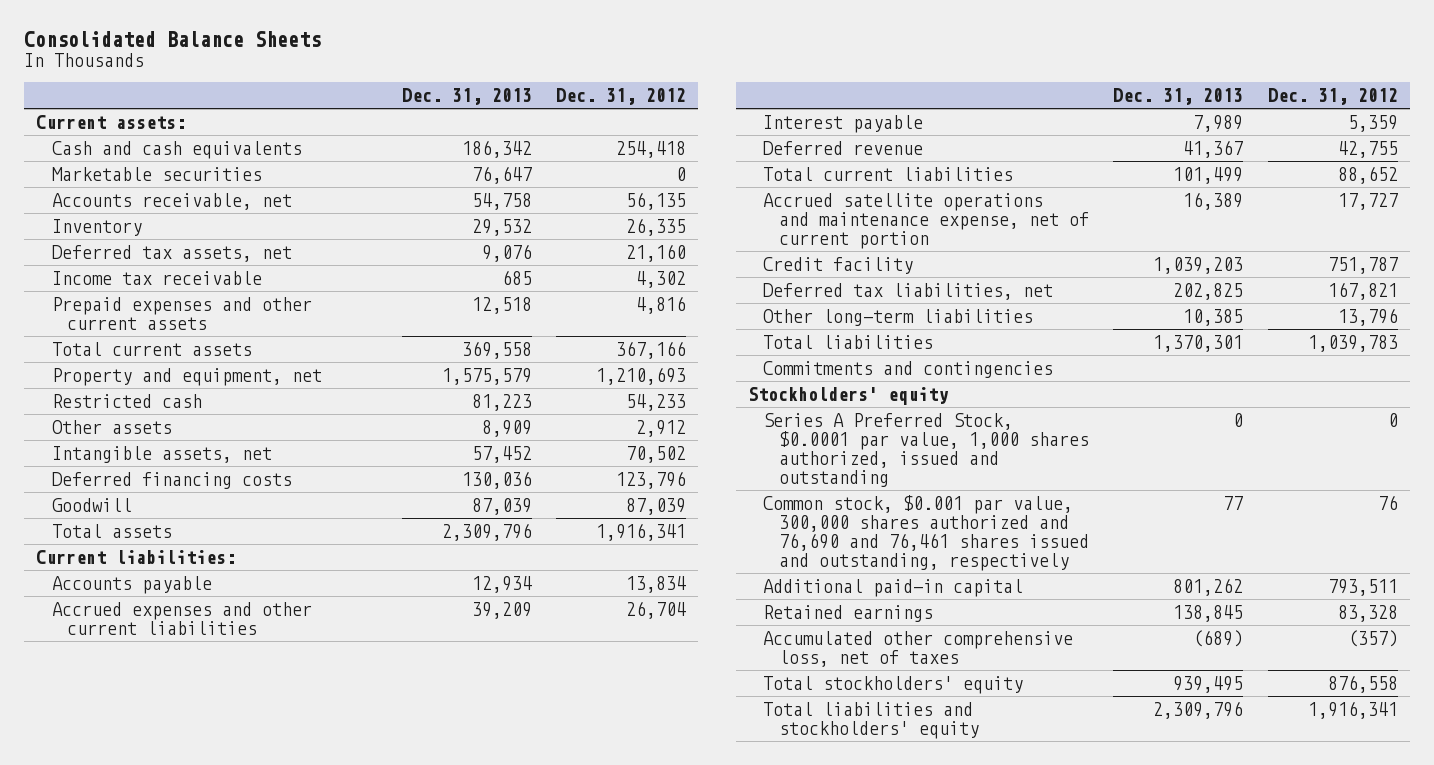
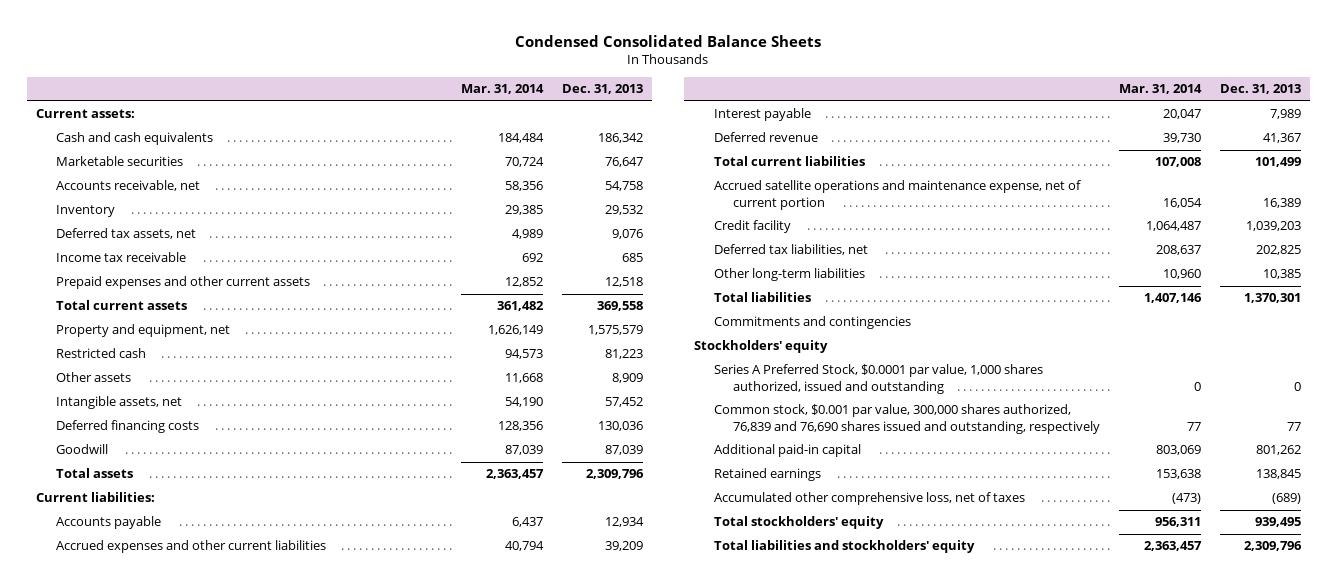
[23,31,321,48] Consolidated Balance Sheets -> [515,34,822,47] Condensed Consolidated Balance Sheets
[556,88,687,106] Dec. 31, 2012 -> none
none -> [461,84,545,95] Mar. 31, 2014
[763,495,1089,571] Common stock, $0.001 par value, 300,000 shares authorized and 76,690 and 76,461 shares issued and outstanding, respectively -> [713,404,1101,435] Common stock, $0.001 par value, 300,000 shares authorized, 76,839 and 76,690 shares issued and outstanding, respectively

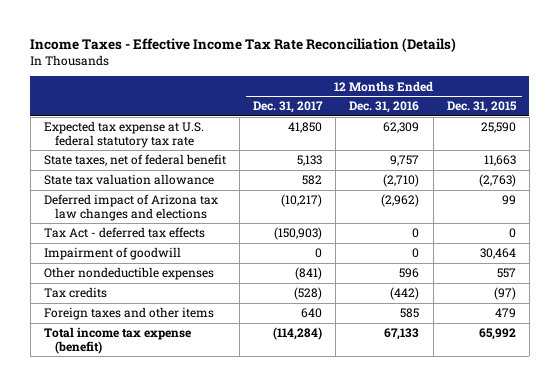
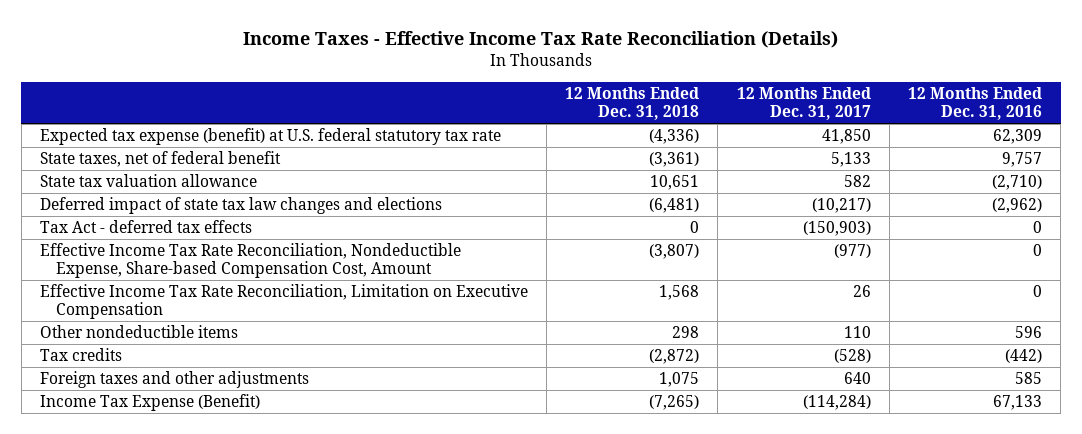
[446,101,517,114] Dec. 31, 2015 -> none
none -> [565,86,700,121] 12 Months Ended Dec. 31, 2018
[43,121,204,148] Expected tax expense at U.S. federal statutory tax rate -> [39,128,501,146] Expected tax expense (benefit) at U.S. federal statutory tax rate
[43,194,218,221] Deferred impact of Arizona tax law changes and elections -> [39,197,442,215] Deferred impact of state tax law changes and elections
[43,247,181,261] Impairment of goodwill -> none
none -> [39,243,461,279] Effective Income Tax Rate Reconciliation, Nondeductible Expense, Share-based Compensation Cost, Amount
none -> [39,284,528,320] Effective Income Tax Rate Reconciliation, Limitation on Executive Compensation
[43,267,214,281] Other nondeductible expenses -> [39,325,238,339] Other nondeductible items
[295,267,323,281] (841) -> [843,326,871,339] 110
[43,307,214,321] Foreign taxes and other items -> [39,371,309,389] Foreign taxes and other adjustments
[43,327,191,354] Total income tax expense (benefit) -> [39,394,260,412] Income Tax Expense (Benefit)

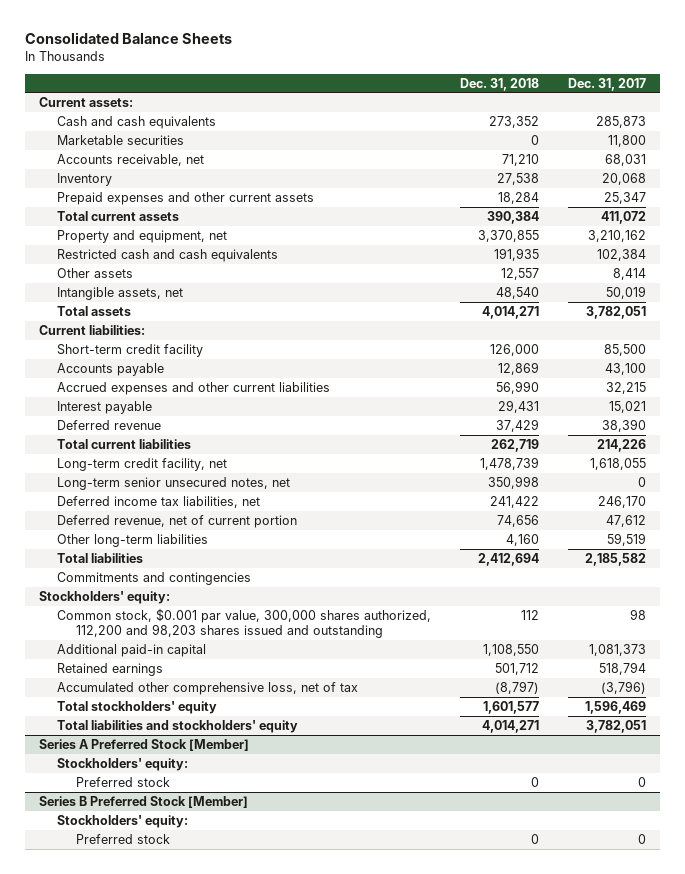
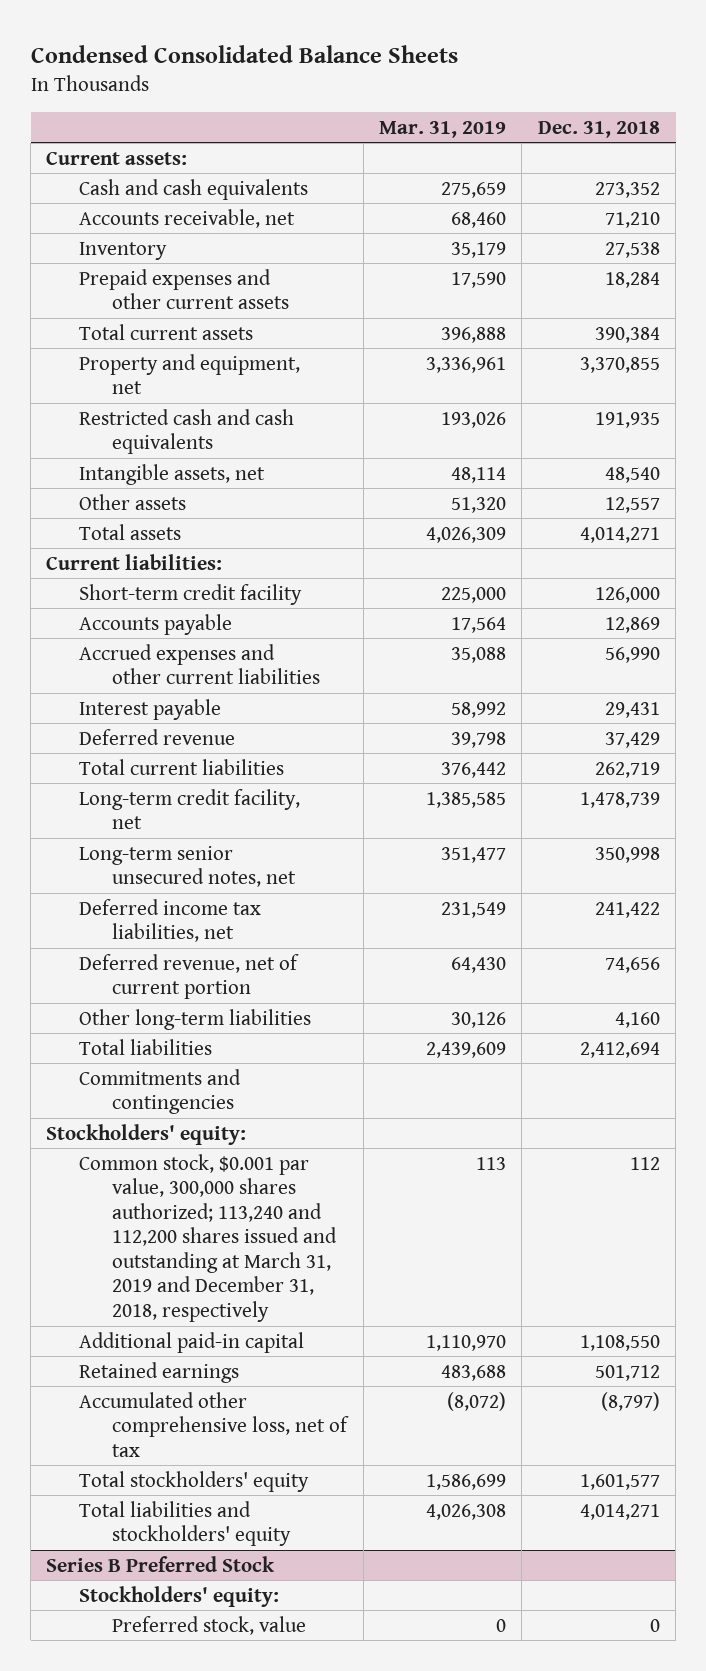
[24,32,232,45] Consolidated Balance Sheets -> [30,44,458,63] Condensed Consolidated Balance Sheets
[567,77,646,91] Dec. 31, 2017 -> none
none -> [378,120,506,138] Mar. 31, 2019
[57,134,185,145] Marketable securities -> none
[57,267,134,278] Other assets -> [79,493,187,510] Other assets
[57,607,432,639] Common stock, $0.001 par value, 300,000 shares authorized, 112,200 and 98,203 shares issued and outstanding -> [79,1153,338,1322] Common stock, $0.001 par value, 300,000 shares authorized; 113,240 and 112,200 shares issued and outstanding at March 31, 2019 and December 31, 2018, respectively
[38,738,249,751] Series A Preferred Stock [Member] -> none
[57,757,189,771] Stockholders' equity: -> none
[75,776,170,787] Preferred stock -> none
[38,795,248,808] Series B Preferred Stock [Member] -> [46,1555,276,1572] Series B Preferred Stock
[75,833,170,844] Preferred stock -> [112,1615,307,1635] Preferred stock, value

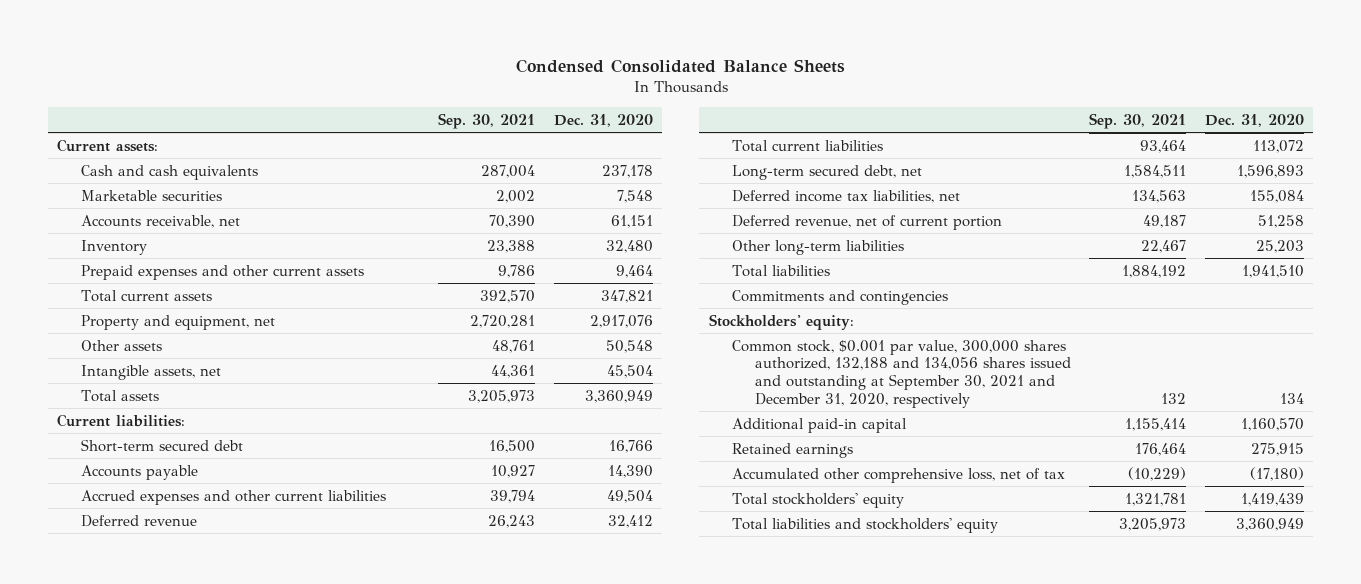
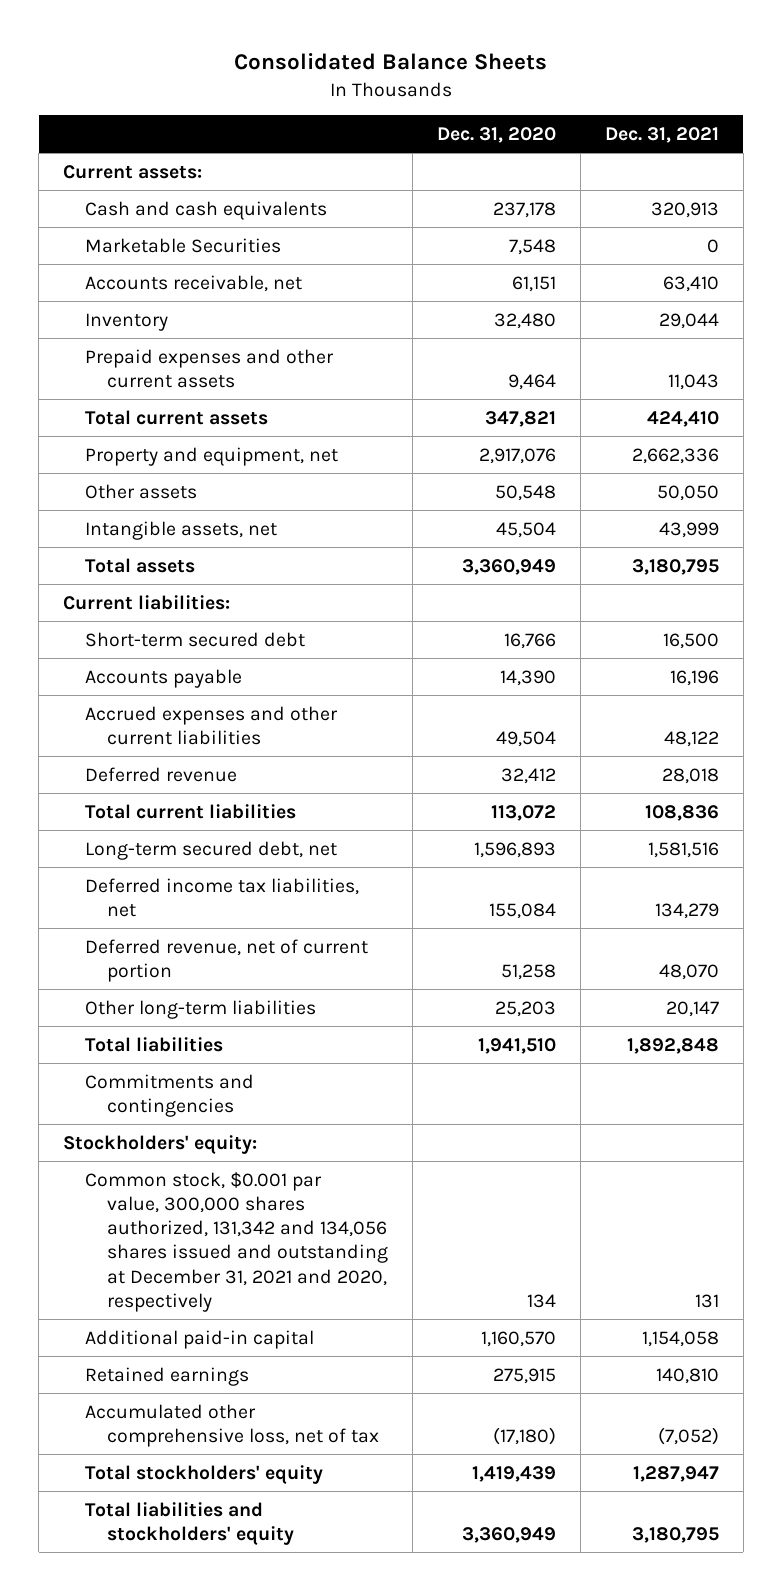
[515,58,845,73] Condensed Consolidated Balance Sheets -> [234,53,548,71] Consolidated Balance Sheets
[438,112,536,129] Sep. 30, 2021 -> none
none -> [604,126,719,143] Dec. 31, 2021
[80,189,222,201] Marketable securities -> [84,237,281,253] Marketable Securities
[731,339,1071,408] Common stock, $0.001 par value, 300,000 shares authorized, 132,188 and 134,056 shares issued and outstanding at September 30, 2021 and December 31, 2020, respectively -> [84,1171,388,1312] Common stock, $0.001 par value, 300,000 shares authorized, 131,342 and 134,056 shares issued and outstanding at December 31, 2021 and 2020, respectively

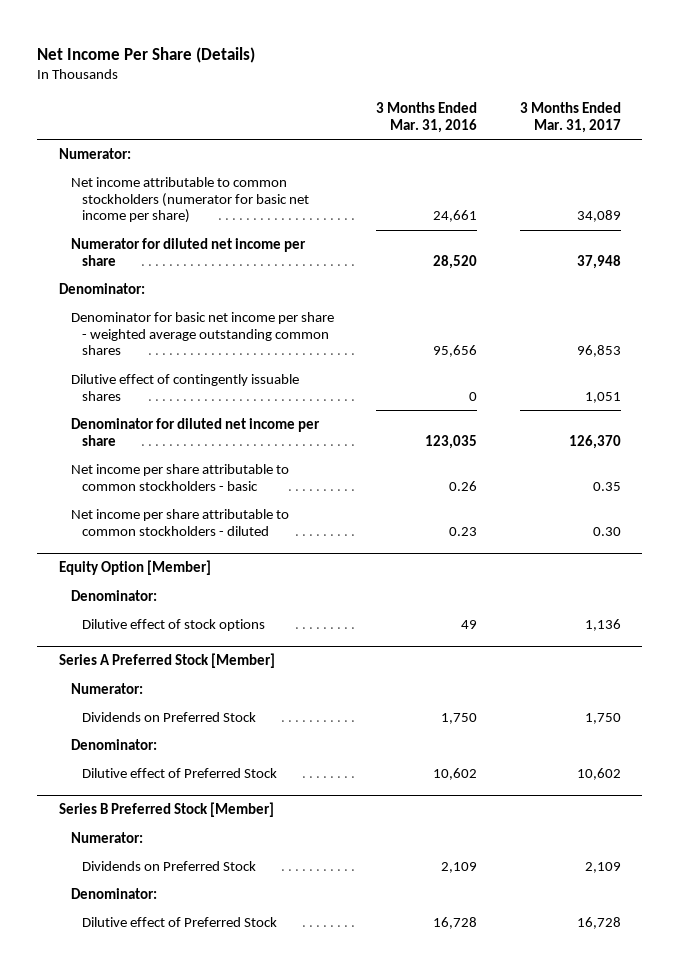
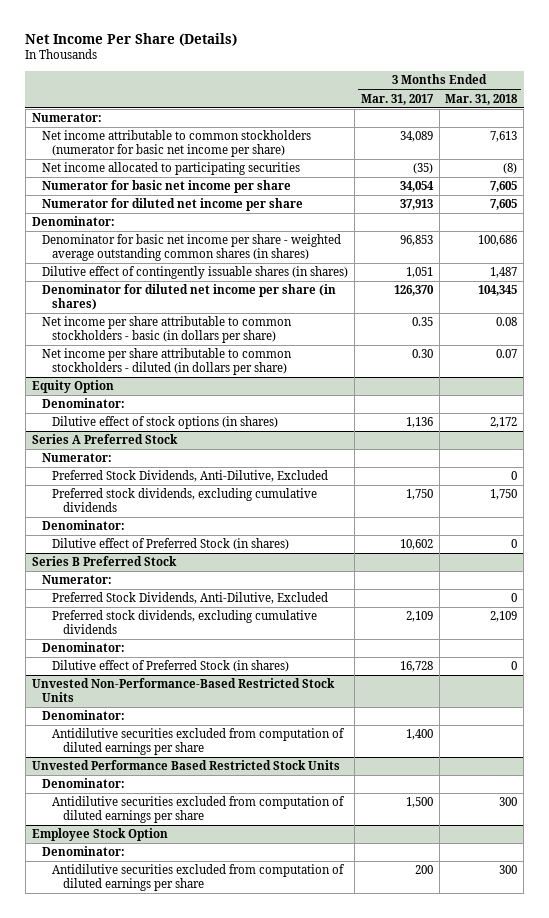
[376,101,478,133] 3 Months Ended Mar. 31, 2016 -> none
none -> [445,93,519,105] Mar. 31, 2018
none -> [42,162,301,176] Net income allocated to participating securities
none -> [42,180,292,194] Numerator for basic net income per share
[577,254,622,269] 37,948 -> [399,199,433,211] 37,913
[70,311,334,356] Denominator for basic net income per share - weighted average outstanding common shares -> [42,234,342,262] Denominator for basic net income per share - weighted average outstanding common shares (in shares)
[70,373,299,401] Dilutive effect of contingently issuable shares -> [42,266,349,280] Dilutive effect of contingently issuable shares (in shares)
[70,417,320,446] Denominator for diluted net income per share -> [42,284,337,311] Denominator for diluted net income per share (in shares)
[70,463,289,491] Net income per share attributable to common stockholders - basic -> [42,316,293,344] Net income per share attributable to common stockholders - basic (in dollars per share)
[70,508,289,536] Net income per share attributable to common stockholders - diluted -> [42,348,293,376] Net income per share attributable to common stockholders - diluted (in dollars per share)
[58,560,211,576] Equity Option [Member] -> [31,380,114,394] Equity Option
[82,618,266,631] Dilutive effect of stock options -> [52,416,279,430] Dilutive effect of stock options (in shares)
[58,653,275,669] Series A Preferred Stock [Member] -> [31,434,178,445] Series A Preferred Stock
none -> [52,470,329,483] Preferred Stock Dividends, Anti-Dilutive, Excluded
[82,711,257,722] Dividends on Preferred Stock -> [52,488,318,513] Preferred stock dividends, excluding cumulative dividends
[82,767,278,778] Dilutive effect of Preferred Stock -> [52,538,290,551] Dilutive effect of Preferred Stock (in shares)
[58,802,274,818] Series B Preferred Stock [Member] -> [31,556,177,567] Series B Preferred Stock
none -> [52,592,329,605] Preferred Stock Dividends, Anti-Dilutive, Excluded
[82,860,257,871] Dividends on Preferred Stock -> [52,610,318,635] Preferred stock dividends, excluding cumulative dividends
[82,916,278,927] Dilutive effect of Preferred Stock -> [52,660,290,673] Dilutive effect of Preferred Stock (in shares)
none -> [31,678,335,703] Unvested Non-Performance-Based Restricted Stock Units
none -> [42,710,126,721] Denominator:
none -> [52,728,346,756] Antidilutive securities excluded from computation of diluted earnings per share
none -> [31,760,340,771] Unvested Performance Based Restricted Stock Units
none -> [42,778,126,789] Denominator:
none -> [52,796,346,824] Antidilutive securities excluded from computation of diluted earnings per share
none -> [31,828,168,842] Employee Stock Option
none -> [42,846,126,857] Denominator:
none -> [52,864,346,892] Antidilutive securities excluded from computation of diluted earnings per share

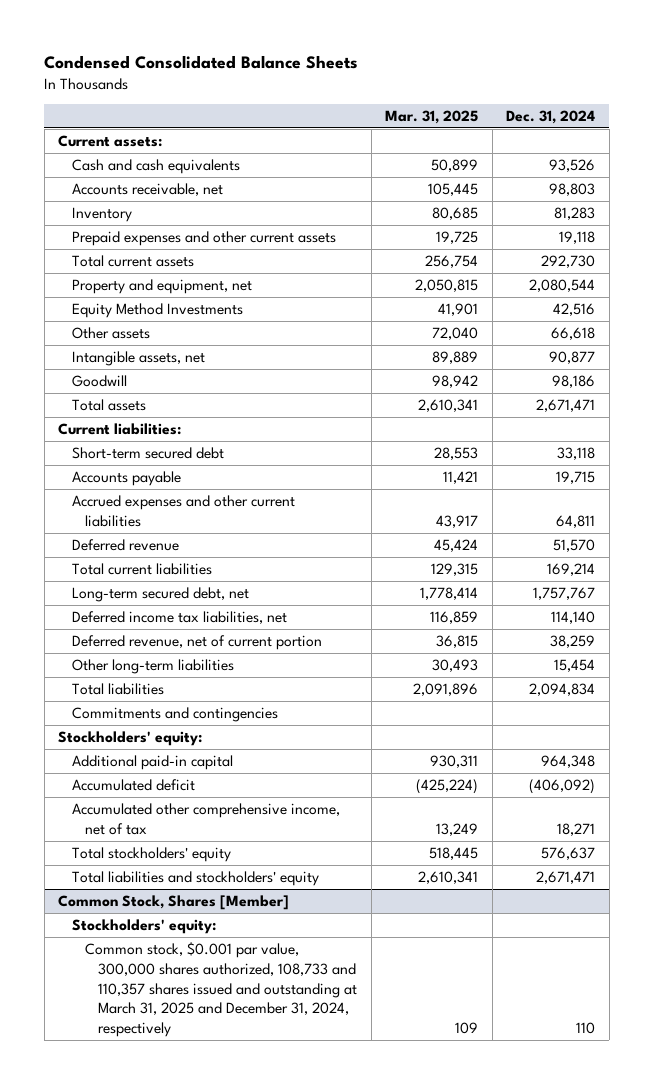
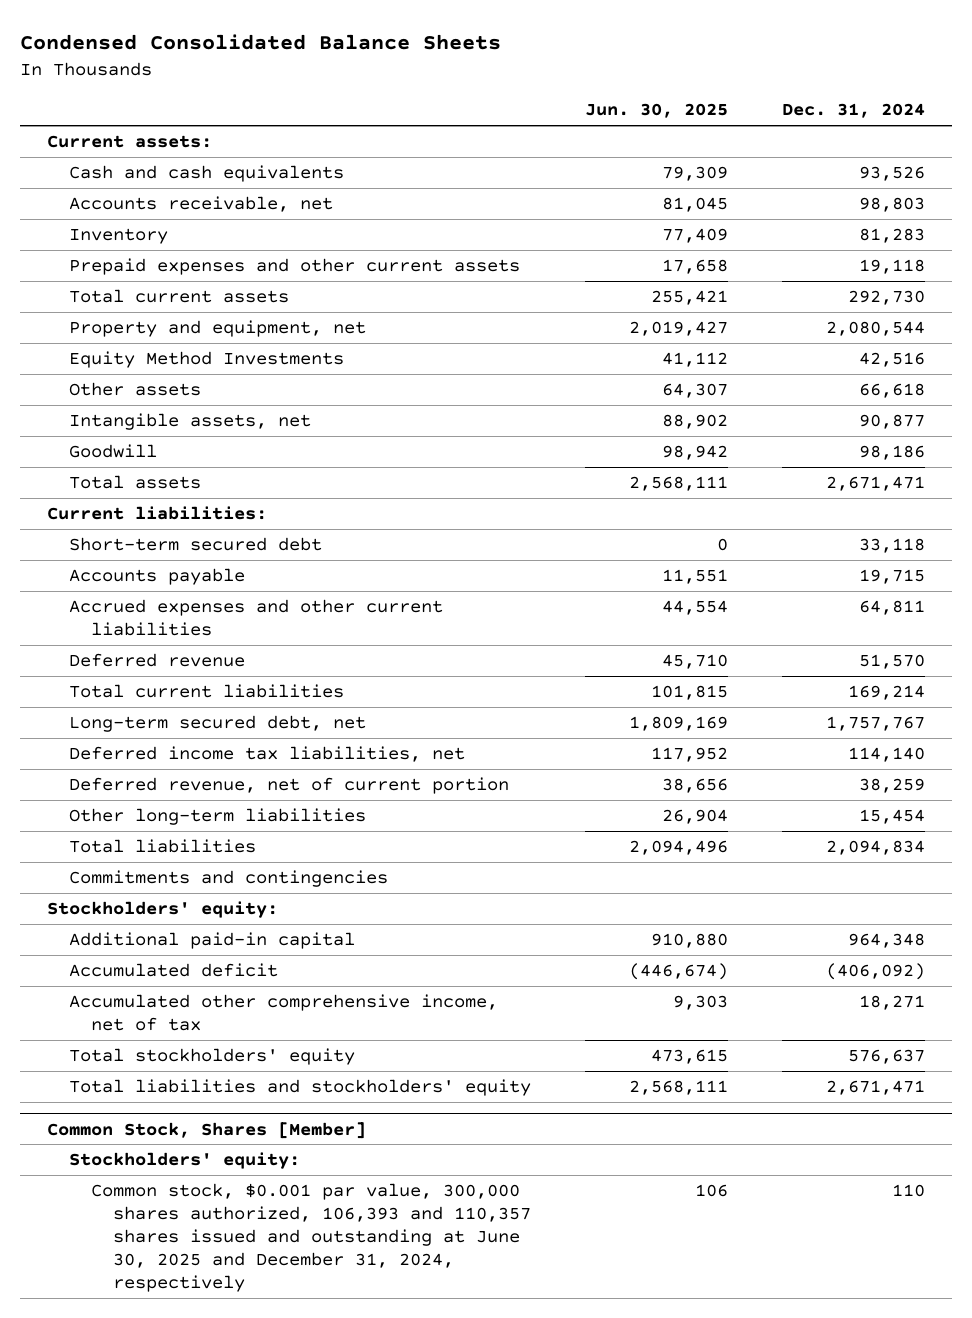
[385,110,479,125] Mar. 31, 2025 -> none
none -> [585,103,729,119] Jun. 30, 2025
[85,942,358,1038] Common stock, $0.001 par value, 300,000 shares authorized, 108,733 and 110,357 shares issued and outstanding at March 31, 2025 and December 31, 2024, respectively -> [90,1183,531,1293] Common stock, $0.001 par value, 300,000 shares authorized, 106,393 and 110,357 shares issued and outstanding at June 30, 2025 and December 31, 2024, respectively

